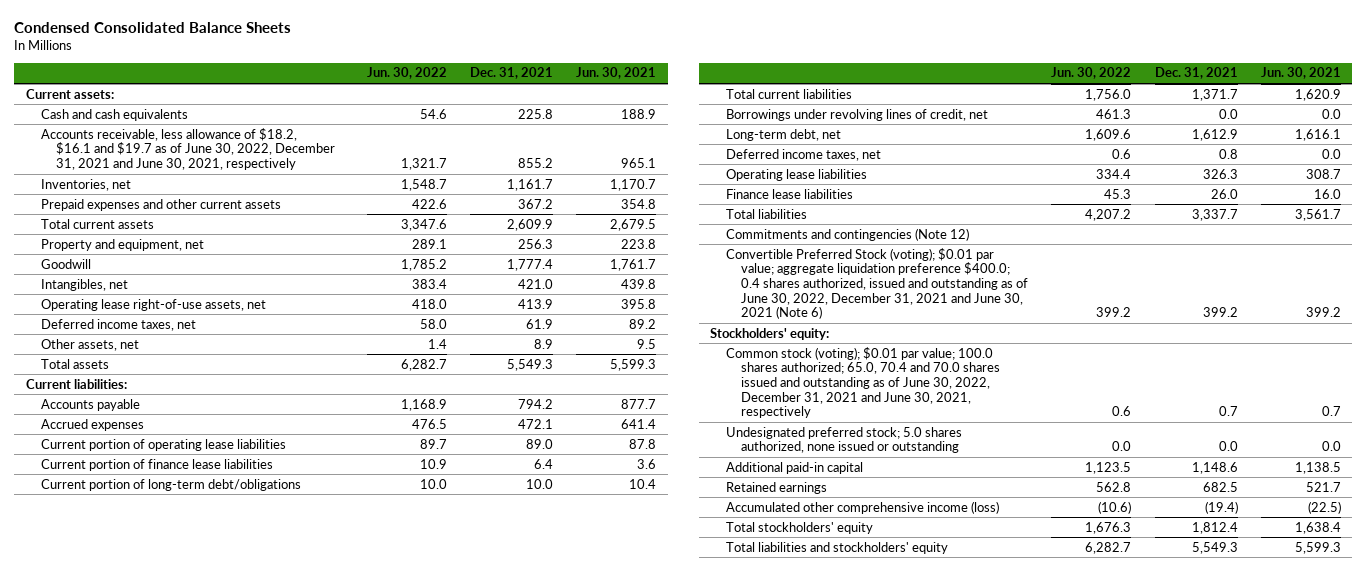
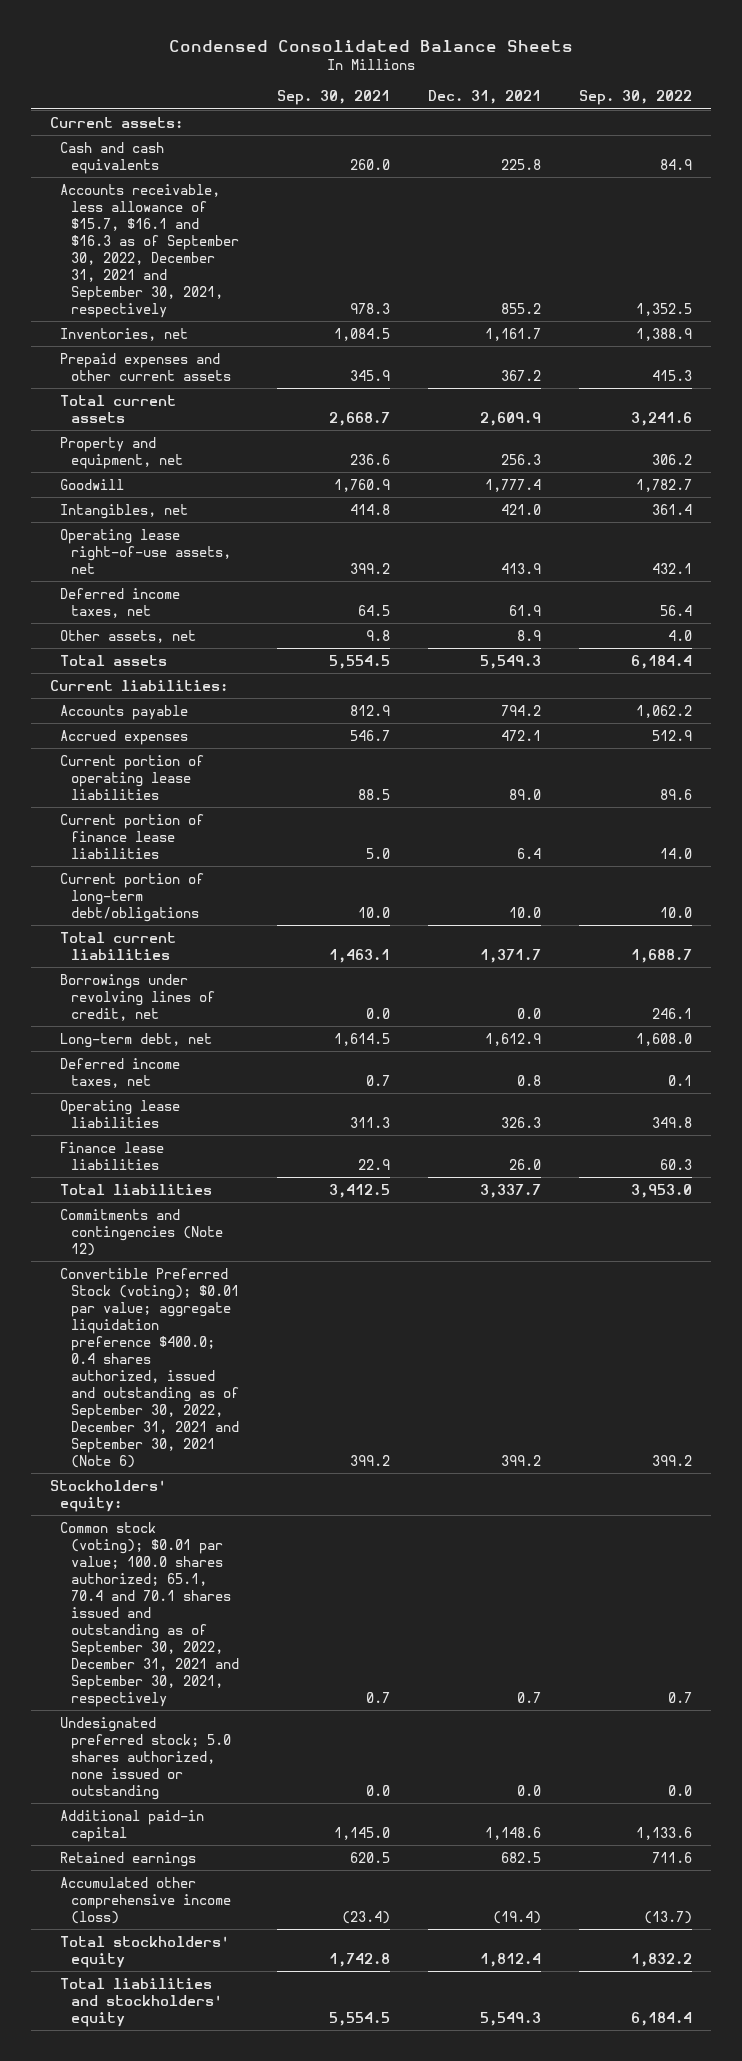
[366,67,447,80] Jun. 30, 2022 -> none
[575,67,656,80] Jun. 30, 2021 -> none
none -> [276,90,390,106] Sep. 30, 2021
none -> [578,90,692,106] Sep. 30, 2022
[40,127,336,171] Accounts receivable, less allowance of $18.2, $16.1 and $19.7 as of June 30, 2022, December 31, 2021 and June 30, 2021, respectively -> [60,183,239,318] Accounts receivable, less allowance of $15.7, $16.1 and $16.3 as of September 30, 2022, December 31, 2021 and September 30, 2021, respectively
[725,247,1029,320] Convertible Preferred Stock (voting); $0.01 par value; aggregate liquidation preference $400.0; 0.4 shares authorized, issued and outstanding as of June 30, 2022, December 31, 2021 and June 30, 2021 (Note 6) -> [60,1267,239,1468] Convertible Preferred Stock (voting); $0.01 par value; aggregate liquidation preference $400.0; 0.4 shares authorized, issued and outstanding as of September 30, 2022, December 31, 2021 and September 30, 2021 (Note 6)
[725,346,1001,419] Common stock (voting); $0.01 par value; 100.0 shares authorized; 65.0, 70.4 and 70.0 shares issued and outstanding as of June 30, 2022, December 31, 2021 and June 30, 2021, respectively -> [60,1521,239,1707] Common stock (voting); $0.01 par value; 100.0 shares authorized; 65.1, 70.4 and 70.1 shares issued and outstanding as of September 30, 2022, December 31, 2021 and September 30, 2021, respectively

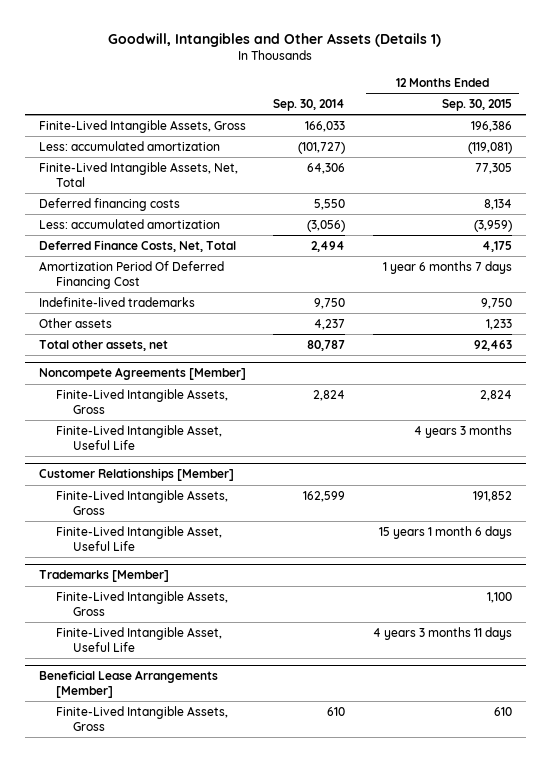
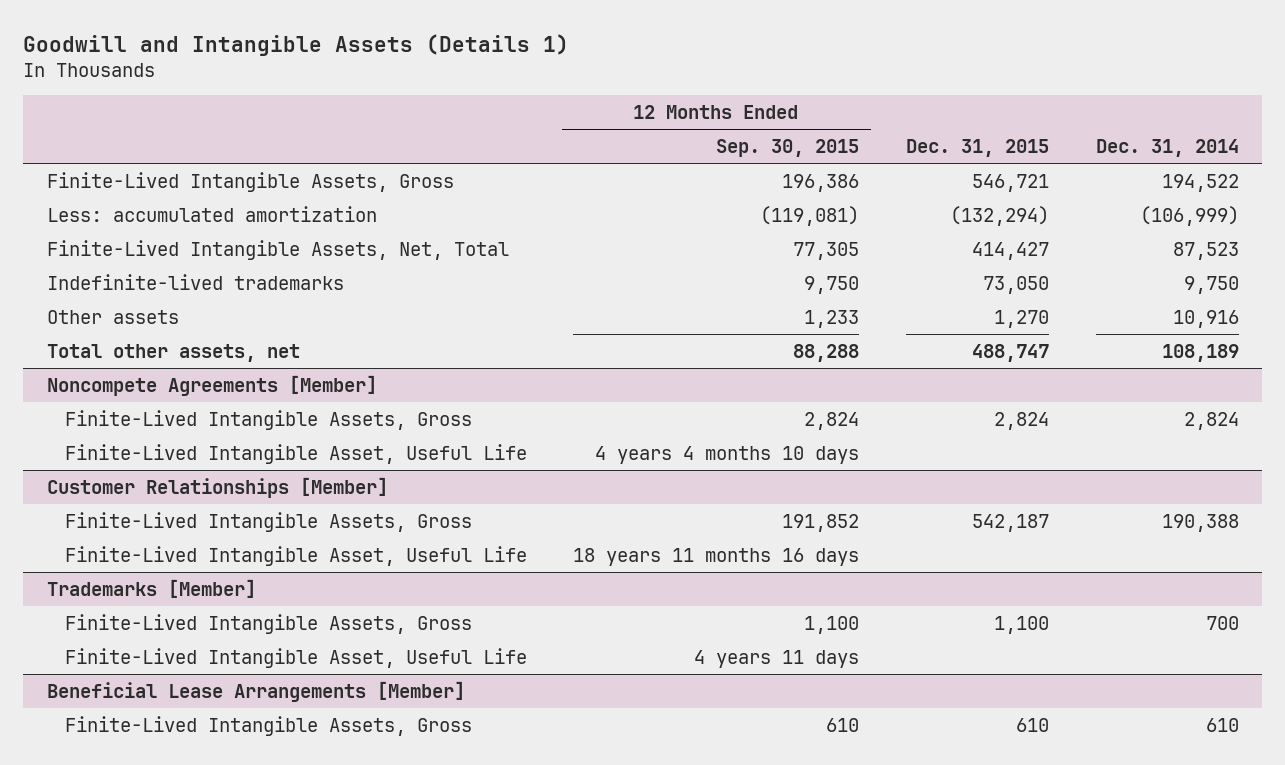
[108,32,442,47] Goodwill, Intangibles and Other Assets (Details 1) -> [23,33,570,56] Goodwill and Intangible Assets (Details 1)
[273,98,346,111] Sep. 30, 2014 -> none
none -> [906,138,1050,157] Dec. 31, 2015
none -> [1095,138,1239,157] Dec. 31, 2014
[38,197,180,211] Deferred financing costs -> none
[38,218,220,229] Less: accumulated amortization -> none
[38,239,236,252] Deferred Finance Costs, Net, Total -> none
[38,260,224,289] Amortization Period Of Deferred Financing Cost -> none
[474,339,513,351] 92,463 -> [793,343,860,362] 88,288
[414,424,513,438] 4 years 3 months -> [595,445,860,464] 4 years 4 months 10 days
[379,525,513,539] 15 years 1 month 6 days -> [573,547,860,566] 18 years 11 months 16 days
[373,626,513,640] 4 years 3 months 11 days -> [694,649,860,668] 4 years 11 days

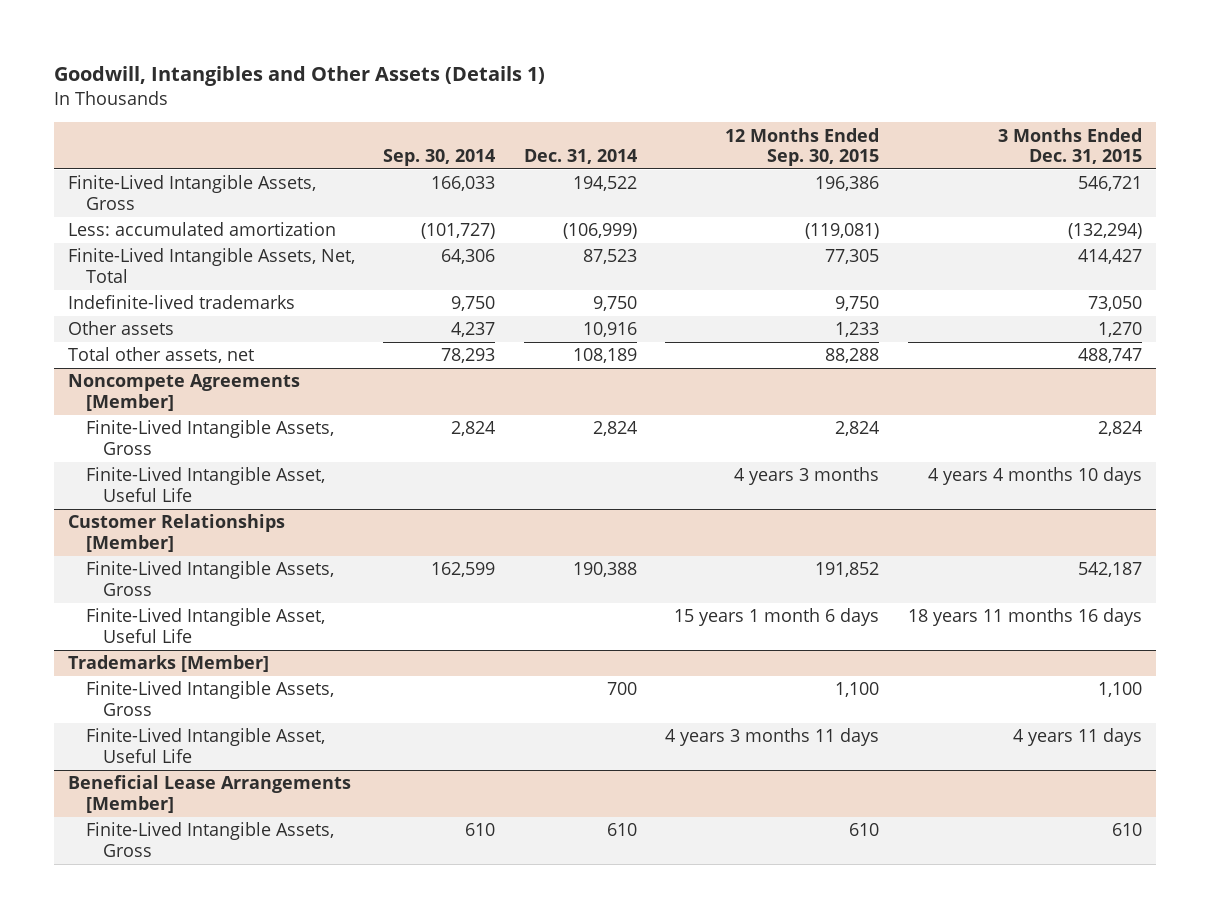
[23,33,570,56] Goodwill and Intangible Assets (Details 1) -> [53,66,545,87] Goodwill, Intangibles and Other Assets (Details 1)
[906,138,1050,157] Dec. 31, 2015 -> none
none -> [383,149,496,167] Sep. 30, 2014
none -> [997,127,1142,165] 3 Months Ended Dec. 31, 2015
[595,445,860,464] 4 years 4 months 10 days -> [734,467,880,486] 4 years 3 months
[573,547,860,566] 18 years 11 months 16 days -> [674,608,880,627] 15 years 1 month 6 days
[694,649,860,668] 4 years 11 days -> [665,728,880,747] 4 years 3 months 11 days

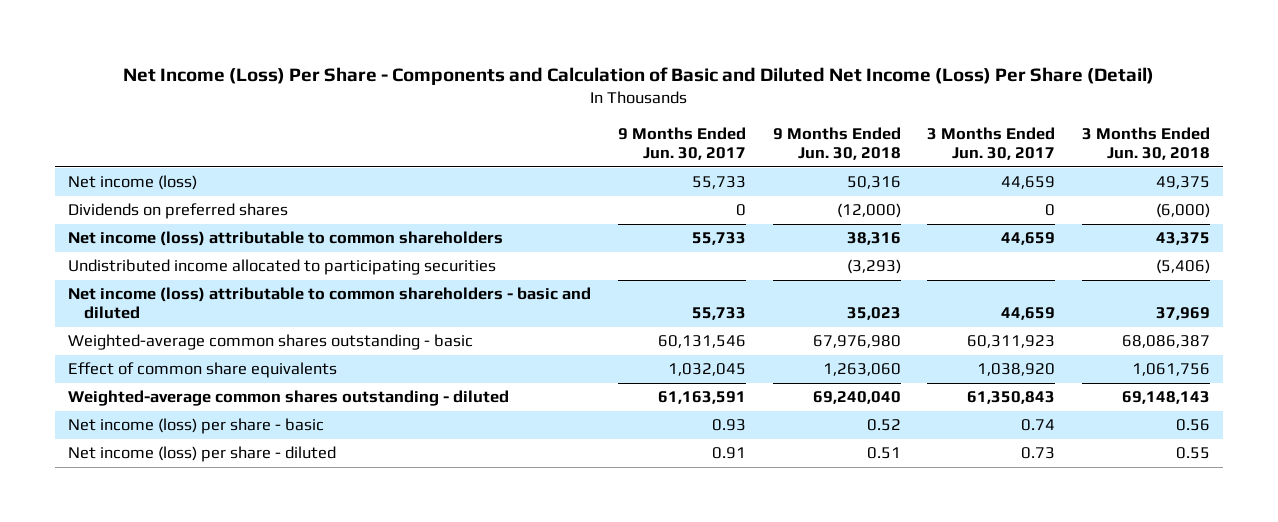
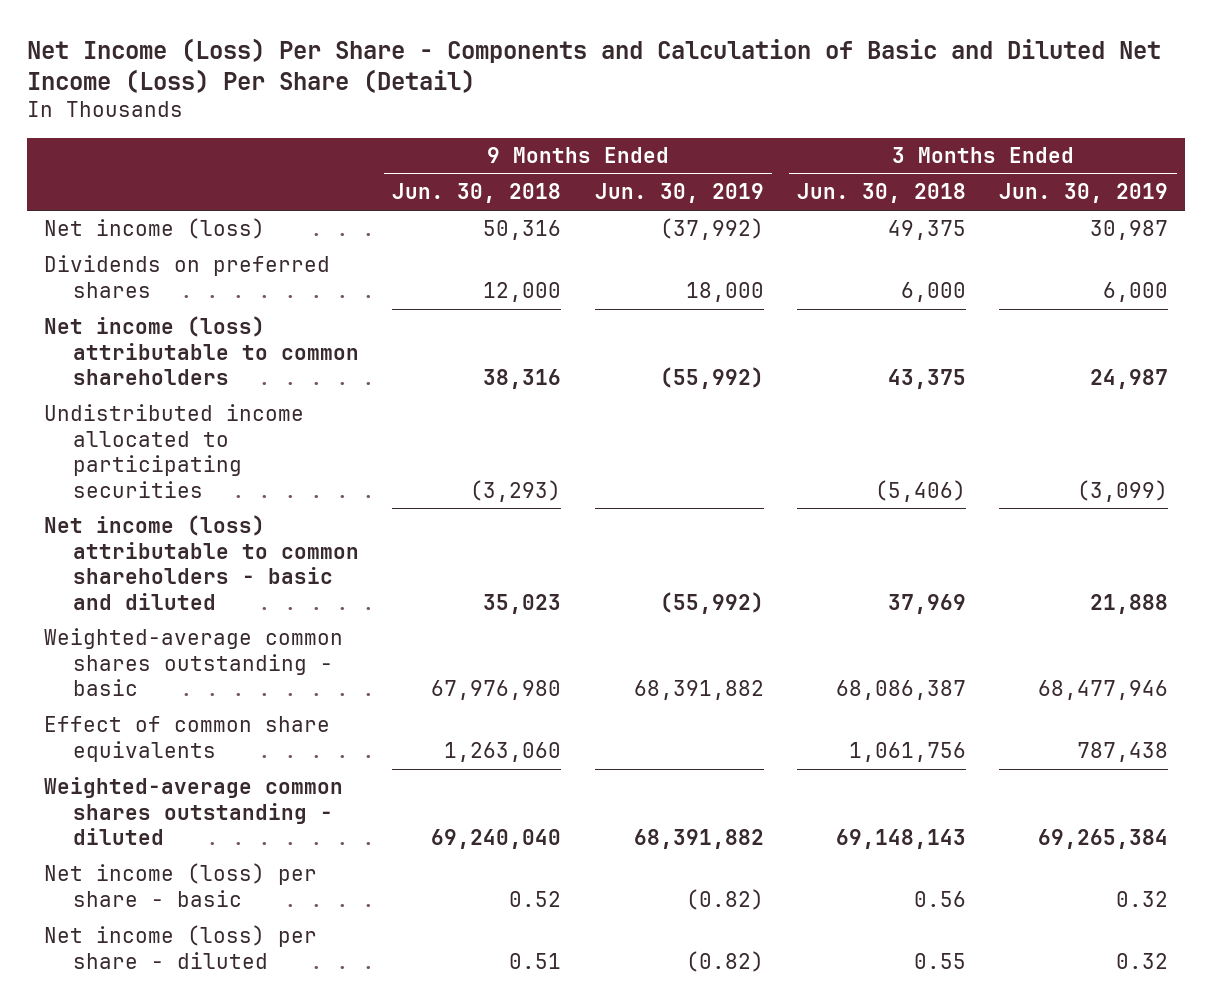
[618,126,747,161] 9 Months Ended Jun. 30, 2017 -> none
[927,126,1056,161] 3 Months Ended Jun. 30, 2017 -> none
none -> [594,183,764,204] Jun. 30, 2019
none -> [999,183,1169,204] Jun. 30, 2019
[836,203,901,219] (12,000) -> [483,281,562,302] 12,000
[1156,203,1211,219] (6,000) -> [900,281,966,302] 6,000

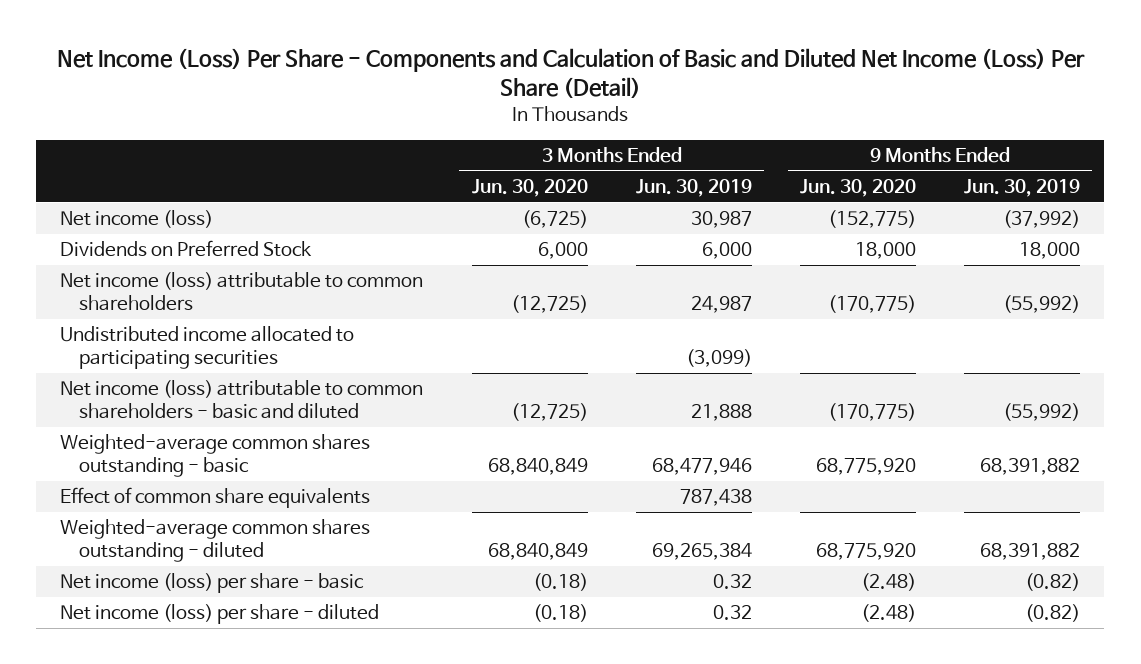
[392,183,562,204] Jun. 30, 2018 -> none
[796,183,966,204] Jun. 30, 2018 -> none
none -> [471,179,588,198] Jun. 30, 2020
none -> [800,179,917,198] Jun. 30, 2020
[43,255,330,298] Dividends on preferred shares -> [60,240,313,258] Dividends on Preferred Stock

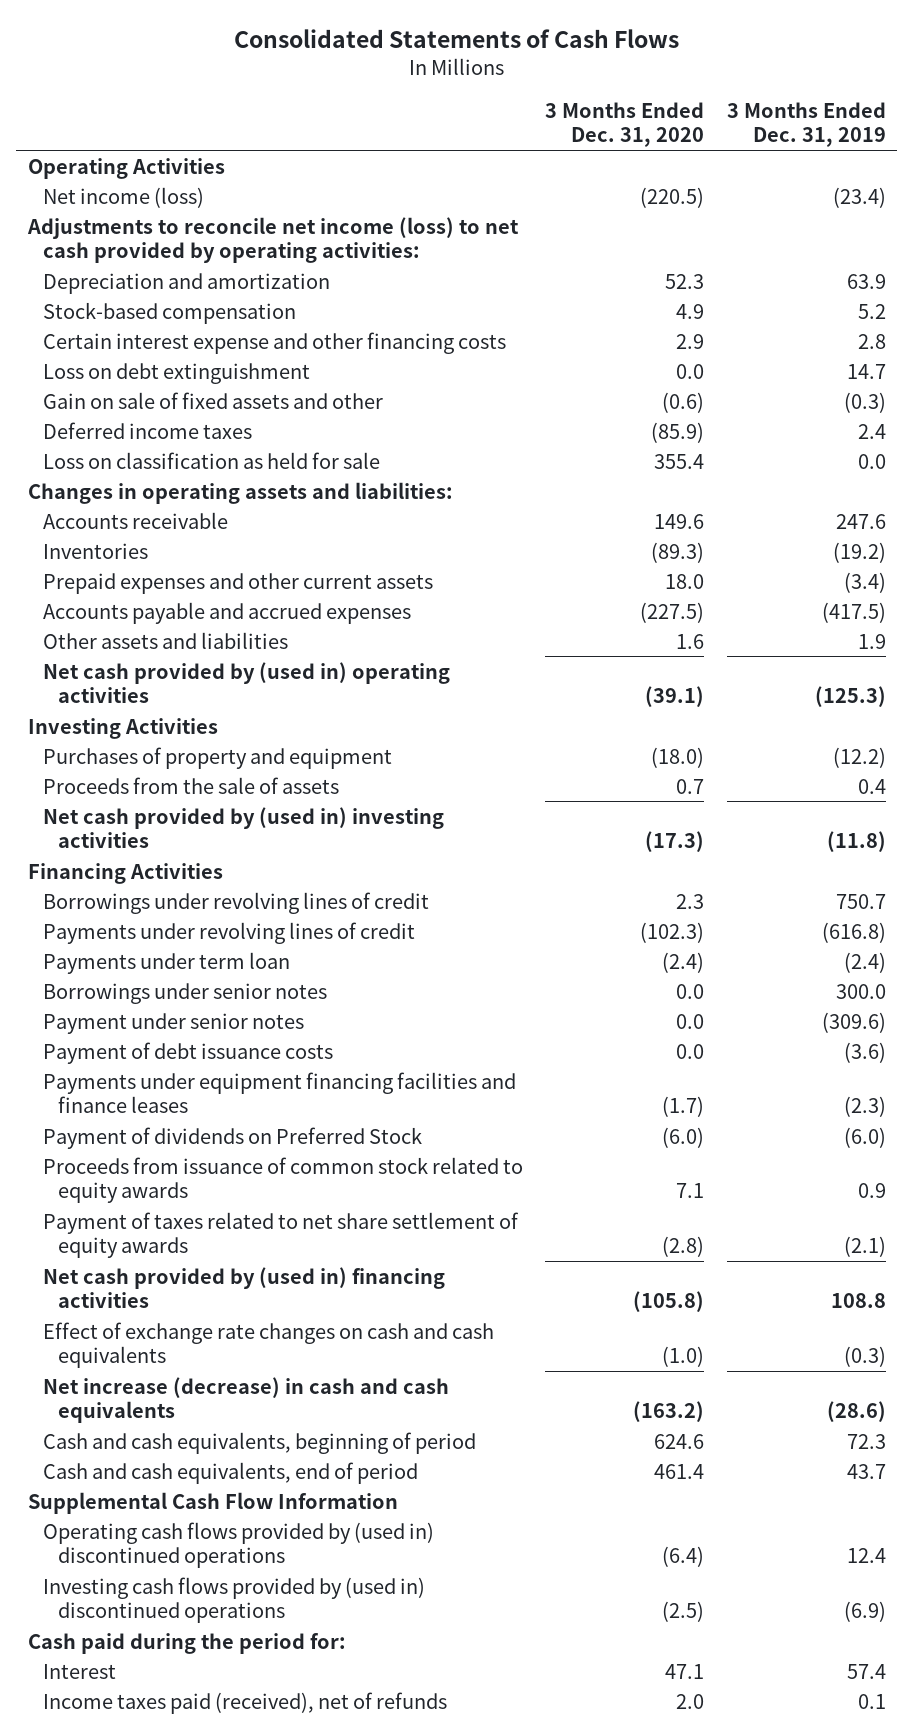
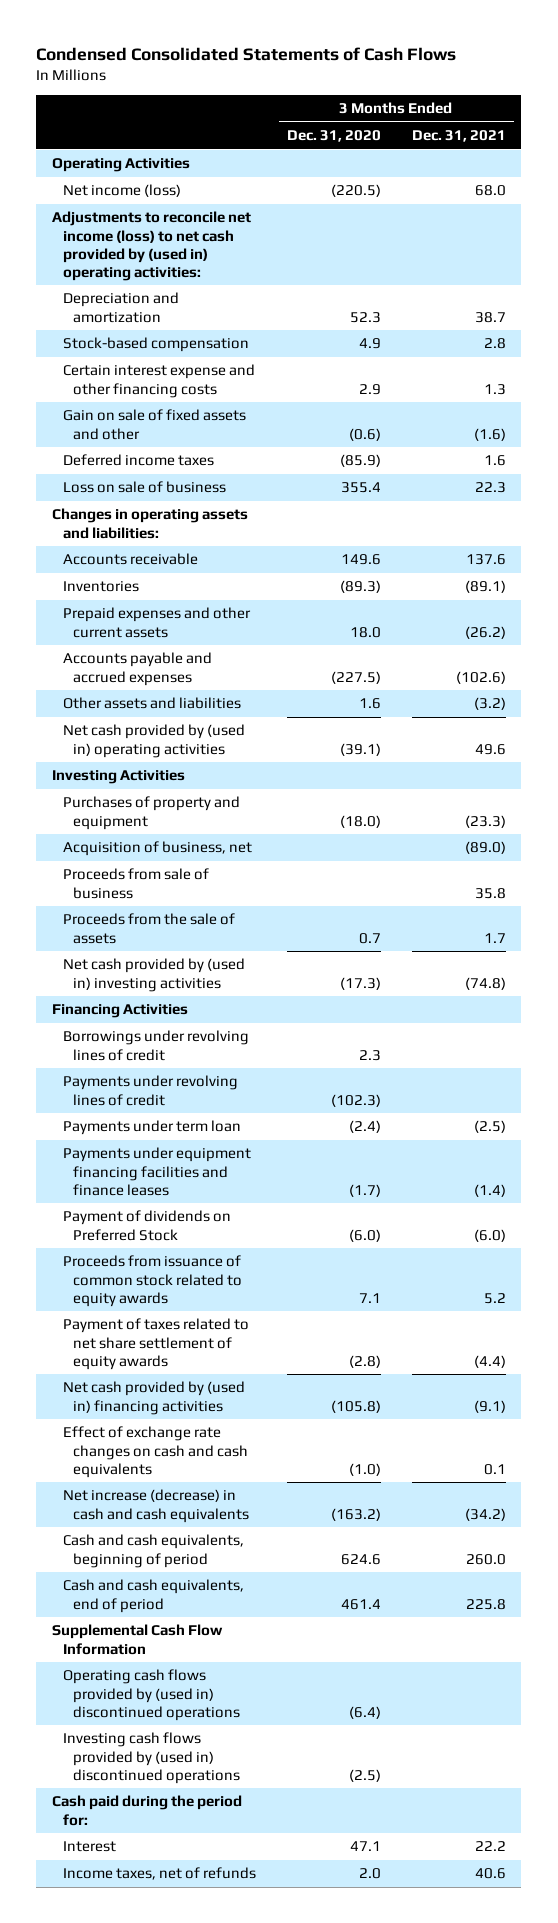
[233,28,679,48] Consolidated Statements of Cash Flows -> [36,46,457,61] Condensed Consolidated Statements of Cash Flows
[726,101,886,148] 3 Months Ended Dec. 31, 2019 -> none
none -> [411,130,506,143] Dec. 31, 2021
[26,216,519,264] Adjustments to reconcile net income (loss) to net cash provided by operating activities: -> [51,211,251,281] Adjustments to reconcile net income (loss) to net cash provided by (used in) operating activities:
[42,362,310,384] Loss on debt extinguishment -> none
[42,451,380,469] Loss on classification as held for sale -> [62,481,226,494] Loss on sale of business
none -> [62,841,252,857] Acquisition of business, net
none -> [62,868,209,899] Proceeds from sale of business
[42,982,327,1004] Borrowings under senior notes -> none
[42,1012,304,1034] Payment under senior notes -> none
[42,1041,333,1064] Payment of debt issuance costs -> none
[42,1691,447,1714] Income taxes paid (received), net of refunds -> [62,1867,256,1881] Income taxes, net of refunds

